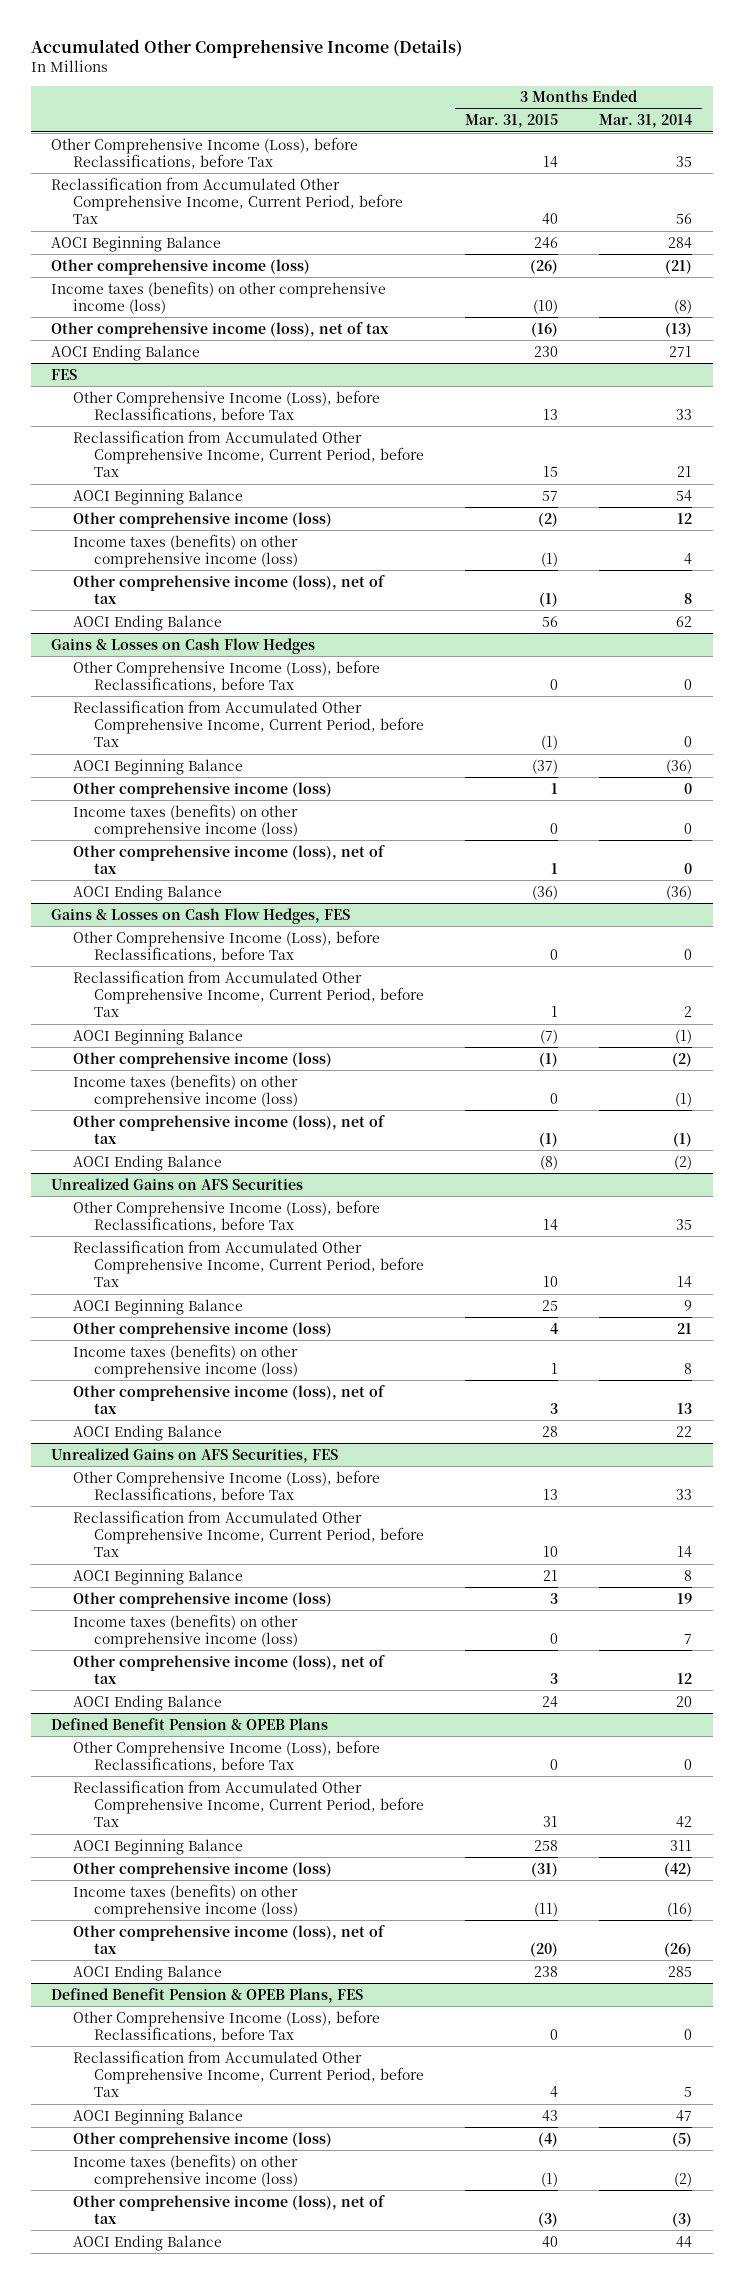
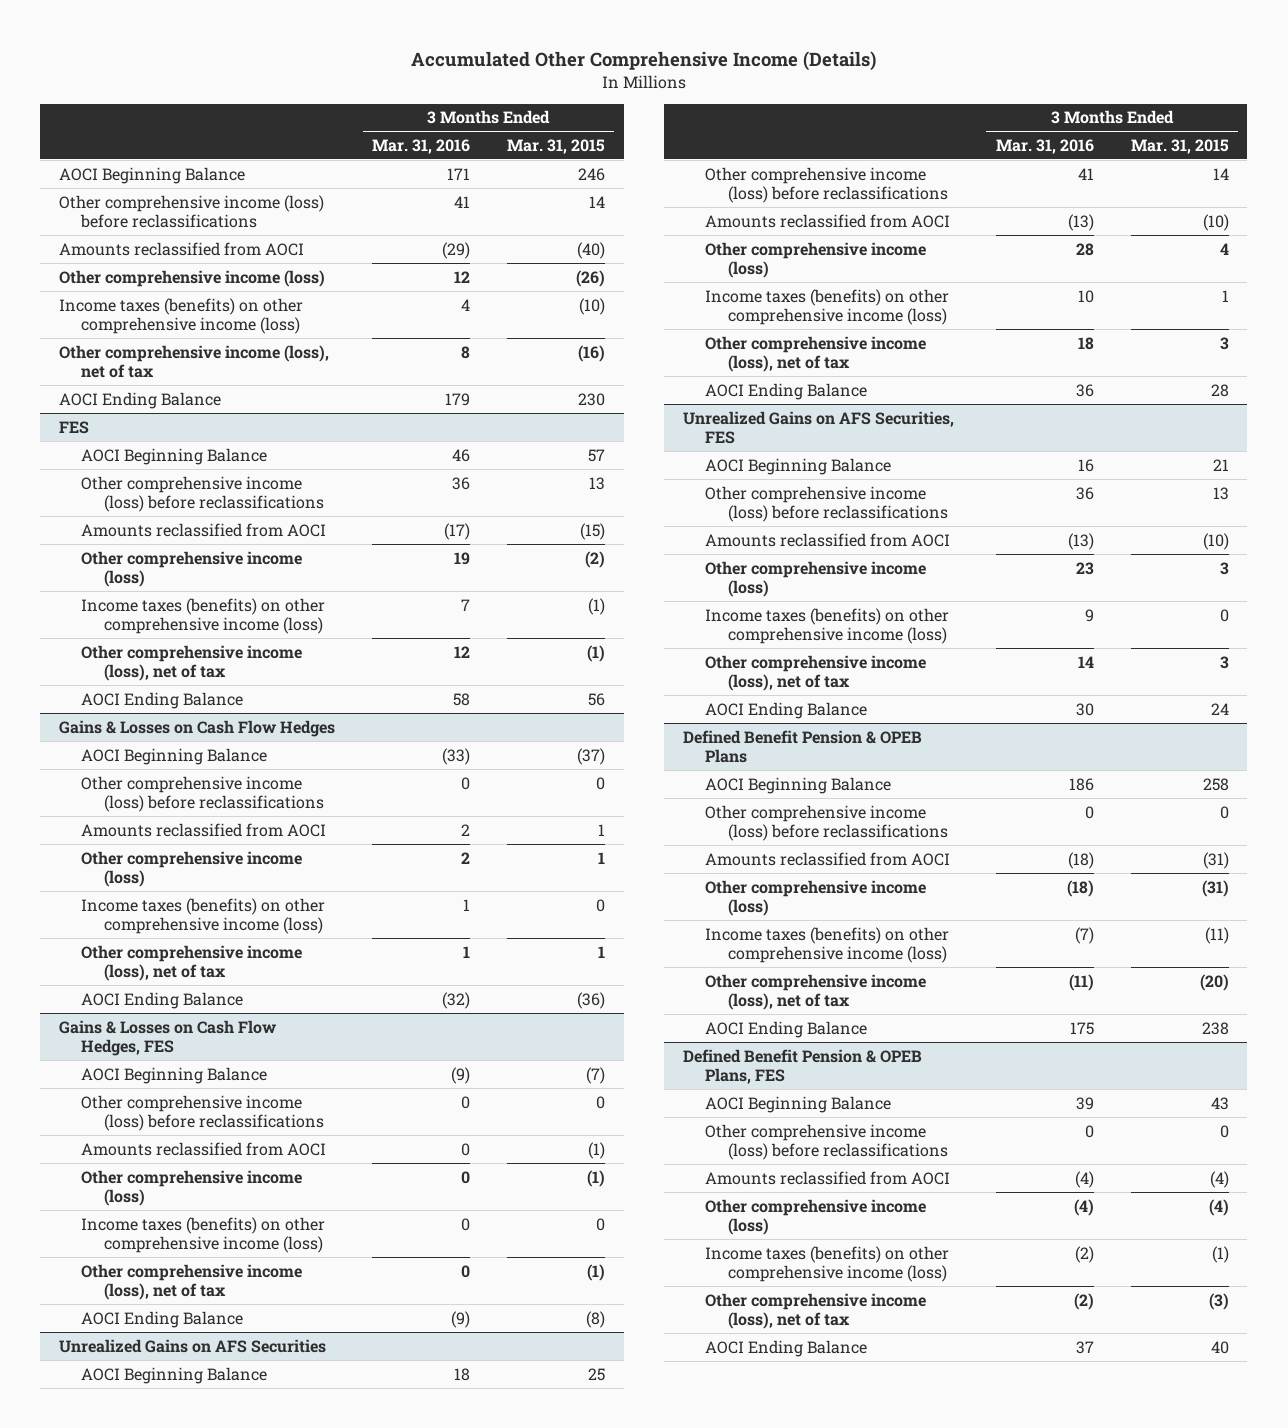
[599,114,693,129] Mar. 31, 2014 -> none
none -> [371,139,470,155] Mar. 31, 2016
[51,136,359,169] Other Comprehensive Income (Loss), before Reclassifications, before Tax -> none
[51,176,403,225] Reclassification from Accumulated Other Comprehensive Income, Current Period, before Tax -> none
none -> [58,194,324,228] Other comprehensive income (loss) before reclassifications
none -> [58,241,304,256] Amounts reclassified from AOCI
[72,389,380,422] Other Comprehensive Income (Loss), before Reclassifications, before Tax -> none
[72,429,425,478] Reclassification from Accumulated Other Comprehensive Income, Current Period, before Tax -> none
none -> [81,475,325,512] Other comprehensive income (loss) before reclassifications
none -> [81,522,327,537] Amounts reclassified from AOCI
[72,659,380,692] Other Comprehensive Income (Loss), before Reclassifications, before Tax -> none
[72,699,425,748] Reclassification from Accumulated Other Comprehensive Income, Current Period, before Tax -> none
none -> [81,775,325,812] Other comprehensive income (loss) before reclassifications
none -> [81,822,327,837] Amounts reclassified from AOCI
[72,929,380,962] Other Comprehensive Income (Loss), before Reclassifications, before Tax -> none
[72,969,425,1018] Reclassification from Accumulated Other Comprehensive Income, Current Period, before Tax -> none
none -> [81,1094,325,1131] Other comprehensive income (loss) before reclassifications
none -> [81,1141,327,1156] Amounts reclassified from AOCI
[72,1199,380,1232] Other Comprehensive Income (Loss), before Reclassifications, before Tax -> none
[72,1239,425,1288] Reclassification from Accumulated Other Comprehensive Income, Current Period, before Tax -> none
none -> [705,166,948,203] Other comprehensive income (loss) before reclassifications
none -> [705,213,951,228] Amounts reclassified from AOCI
[72,1469,380,1502] Other Comprehensive Income (Loss), before Reclassifications, before Tax -> none
[72,1509,425,1558] Reclassification from Accumulated Other Comprehensive Income, Current Period, before Tax -> none
none -> [705,485,948,522] Other comprehensive income (loss) before reclassifications
none -> [705,532,951,547] Amounts reclassified from AOCI
[72,1739,380,1772] Other Comprehensive Income (Loss), before Reclassifications, before Tax -> none
[72,1779,425,1828] Reclassification from Accumulated Other Comprehensive Income, Current Period, before Tax -> none
none -> [705,804,948,841] Other comprehensive income (loss) before reclassifications
none -> [705,851,951,866] Amounts reclassified from AOCI
[72,2009,380,2042] Other Comprehensive Income (Loss), before Reclassifications, before Tax -> none
[72,2049,425,2098] Reclassification from Accumulated Other Comprehensive Income, Current Period, before Tax -> none
none -> [705,1123,948,1160] Other comprehensive income (loss) before reclassifications
none -> [705,1170,951,1185] Amounts reclassified from AOCI

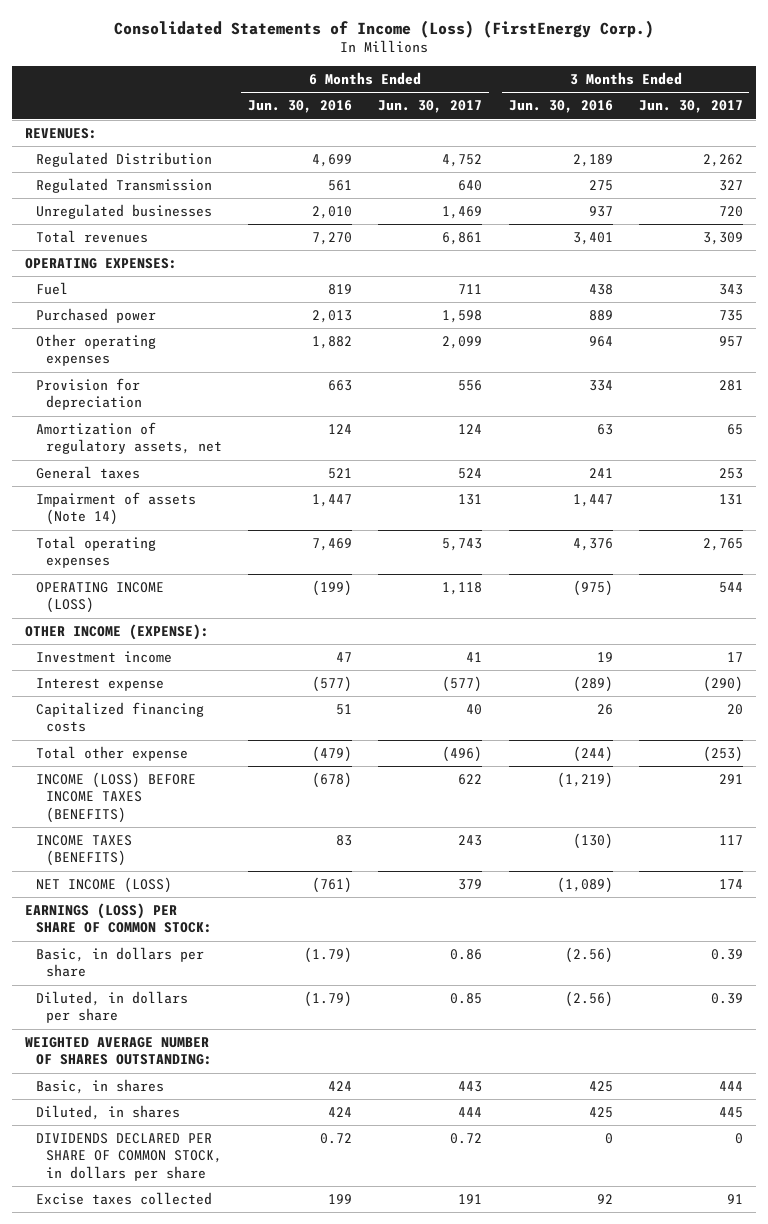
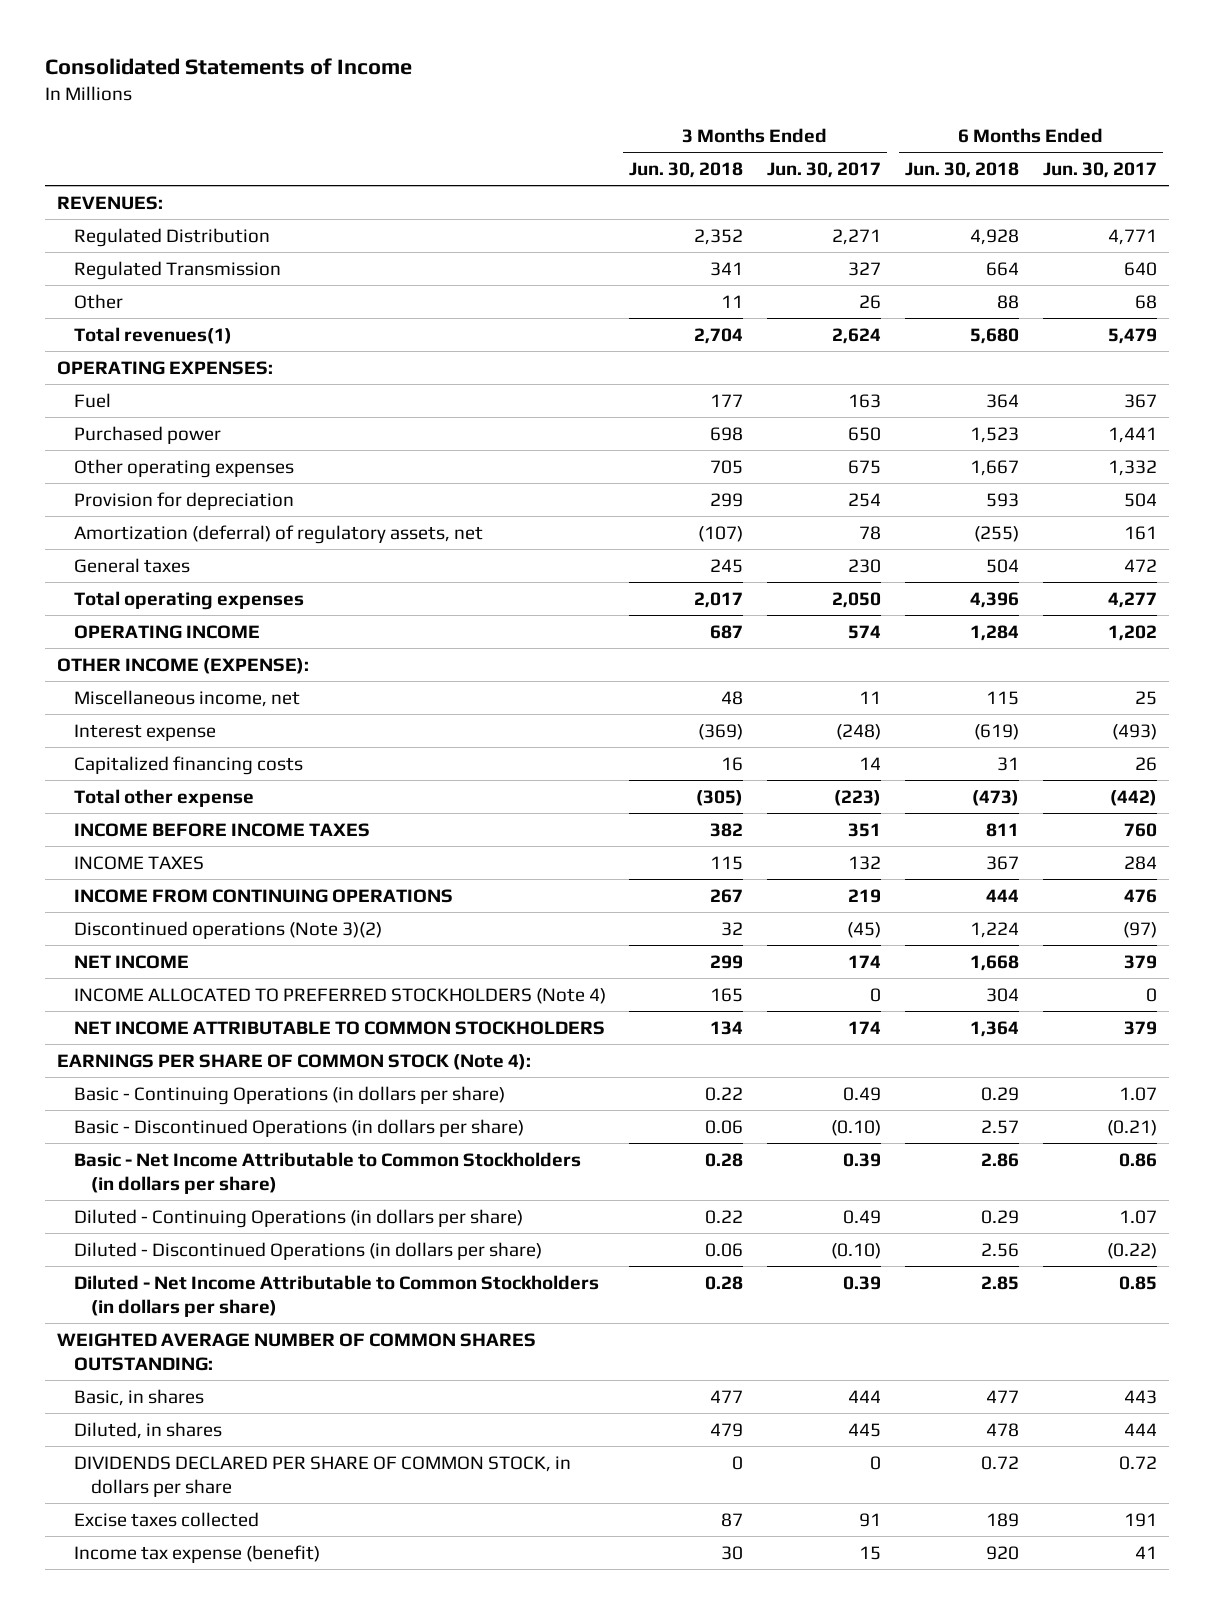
[114,19,655,38] Consolidated Statements of Income (Loss) (FirstEnergy Corp.) -> [44,58,412,76] Consolidated Statements of Income
[247,100,352,114] Jun. 30, 2016 -> none
[508,100,613,114] Jun. 30, 2016 -> none
none -> [629,162,744,179] Jun. 30, 2018
none -> [905,162,1020,179] Jun. 30, 2018
[442,153,483,167] 4,752 -> [1107,228,1157,245] 4,771
[702,153,743,167] 2,262 -> [832,228,882,245] 2,271
[35,203,212,219] Unregulated businesses -> none
none -> [73,293,123,309] Other
[35,229,148,243] Total revenues -> [73,326,232,344] Total revenues(1)
[442,231,483,245] 6,861 -> [1107,327,1157,344] 5,479
[702,231,743,245] 3,309 -> [832,327,882,344] 2,624
[35,491,196,526] Impairment of assets (Note 14) -> none
[458,283,483,294] 711 -> [1123,393,1157,408] 367
[718,283,743,295] 343 -> [848,393,882,408] 163
[442,309,483,323] 1,598 -> [1107,426,1157,443] 1,441
[718,309,743,321] 735 -> [848,426,882,441] 650
[442,335,483,349] 2,099 -> [1107,459,1157,476] 1,332
[718,335,743,347] 957 -> [848,459,882,474] 675
[458,379,483,391] 556 -> [1123,492,1157,507] 504
[718,379,743,391] 281 -> [848,492,882,507] 254
[35,421,222,455] Amortization of regulatory assets, net -> [73,524,483,544] Amortization (deferral) of regulatory assets, net
[458,423,483,434] 124 -> [1123,525,1157,540] 161
[726,423,743,435] 65 -> [859,525,882,540] 78
[458,467,483,479] 524 -> [1123,558,1157,572] 472
[718,467,743,479] 253 -> [848,558,882,573] 230
[442,537,483,551] 5,743 -> [1107,591,1157,608] 4,277
[702,537,743,551] 2,765 -> [832,591,882,608] 2,050
[35,581,164,614] OPERATING INCOME (LOSS) -> [73,624,260,639] OPERATING INCOME
[442,581,483,595] 1,118 -> [1107,624,1157,641] 1,202
[718,581,743,593] 544 -> [848,624,882,639] 574
[35,650,172,663] Investment income -> none
none -> [73,689,300,707] Miscellaneous income, net
[442,675,483,692] (577) -> [1111,723,1157,740] (493)
[702,675,743,692] (290) -> [836,723,882,740] (248)
[466,703,483,715] 40 -> [1134,756,1157,771] 26
[726,703,743,715] 20 -> [859,756,882,770] 14
[442,745,483,762] (496) -> [1109,789,1157,806] (442)
[702,745,743,762] (253) -> [834,789,882,806] (223)
[35,771,196,824] INCOME (LOSS) BEFORE INCOME TAXES (BENEFITS) -> [73,822,370,837] INCOME BEFORE INCOME TAXES
[458,773,483,785] 622 -> [1123,822,1157,837] 760
[718,773,743,784] 291 -> [848,822,882,837] 351
[35,834,132,867] INCOME TAXES (BENEFITS) -> [73,855,204,870] INCOME TAXES
[458,834,483,846] 243 -> [1123,855,1157,870] 284
[718,834,743,845] 117 -> [848,855,882,870] 132
none -> [73,888,453,903] INCOME FROM CONTINUING OPERATIONS
none -> [73,920,382,939] Discontinued operations (Note 3)(2)
[35,876,172,893] NET INCOME (LOSS) -> [73,954,189,969] NET INCOME
none -> [73,987,606,1004] INCOME ALLOCATED TO PREFERRED STOCKHOLDERS (Note 4)
none -> [73,1020,605,1035] NET INCOME ATTRIBUTABLE TO COMMON STOCKHOLDERS
[25,902,212,934] EARNINGS (LOSS) PER SHARE OF COMMON STOCK: -> [56,1053,531,1070] EARNINGS PER SHARE OF COMMON STOCK (Note 4):
none -> [73,1085,505,1105] Basic - Continuing Operations (in dollars per share)
none -> [73,1118,524,1137] Basic - Discontinued Operations (in dollars per share)
[35,946,204,978] Basic, in dollars per share -> [73,1151,581,1194] Basic - Net Income Attributable to Common Stockholders (in dollars per share)
none -> [73,1208,523,1228] Diluted - Continuing Operations (in dollars per share)
none -> [73,1241,542,1260] Diluted - Discontinued Operations (in dollars per share)
[35,990,188,1024] Diluted, in dollars per share -> [73,1274,599,1317] Diluted - Net Income Attributable to Common Stockholders (in dollars per share)
[25,1036,212,1066] WEIGHTED AVERAGE NUMBER OF SHARES OUTSTANDING: -> [56,1332,536,1371] WEIGHTED AVERAGE NUMBER OF COMMON SHARES OUTSTANDING:
none -> [73,1544,320,1563] Income tax expense (benefit)

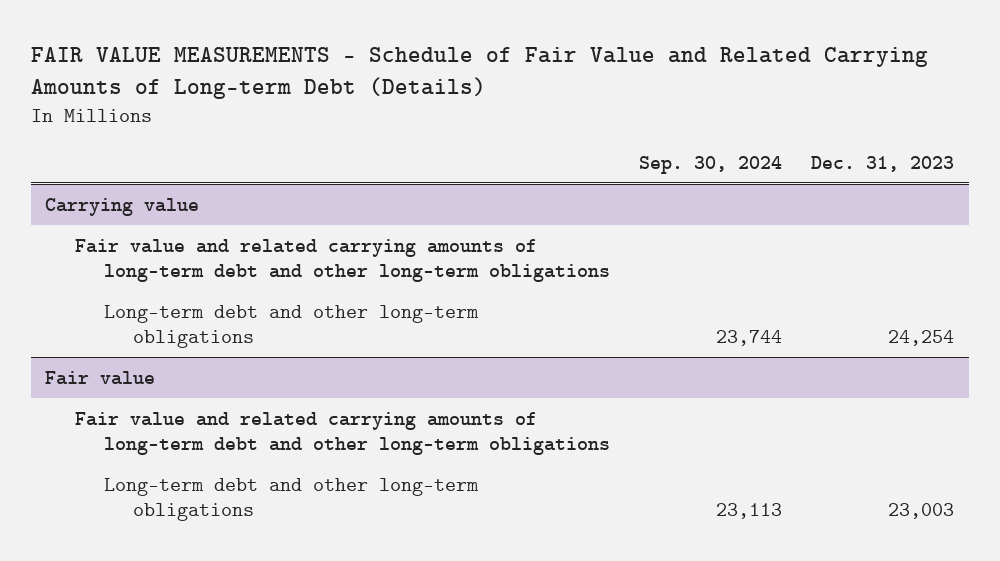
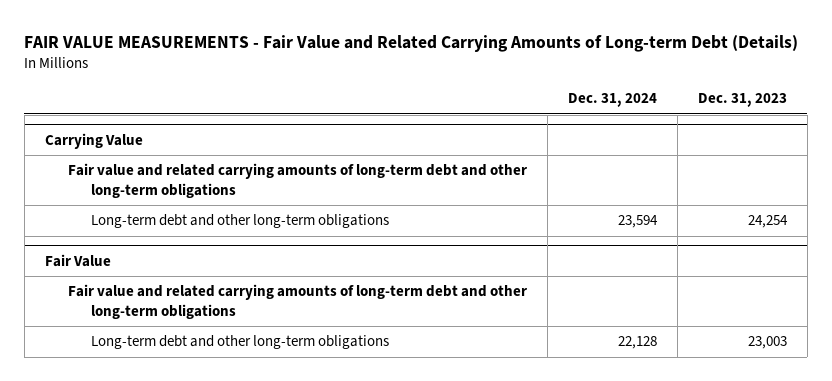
[30,47,928,100] FAIR VALUE MEASUREMENTS - Schedule of Fair Value and Related Carrying Amounts of Long-term Debt (Details) -> [24,34,799,52] FAIR VALUE MEASUREMENTS - Fair Value and Related Carrying Amounts of Long-term Debt (Details)
[639,155,783,174] Sep. 30, 2024 -> none
none -> [567,93,657,108] Dec. 31, 2024
[45,197,200,216] Carrying value -> [44,133,143,150] Carrying Value
[45,370,156,385] Fair value -> [44,254,111,268] Fair Value

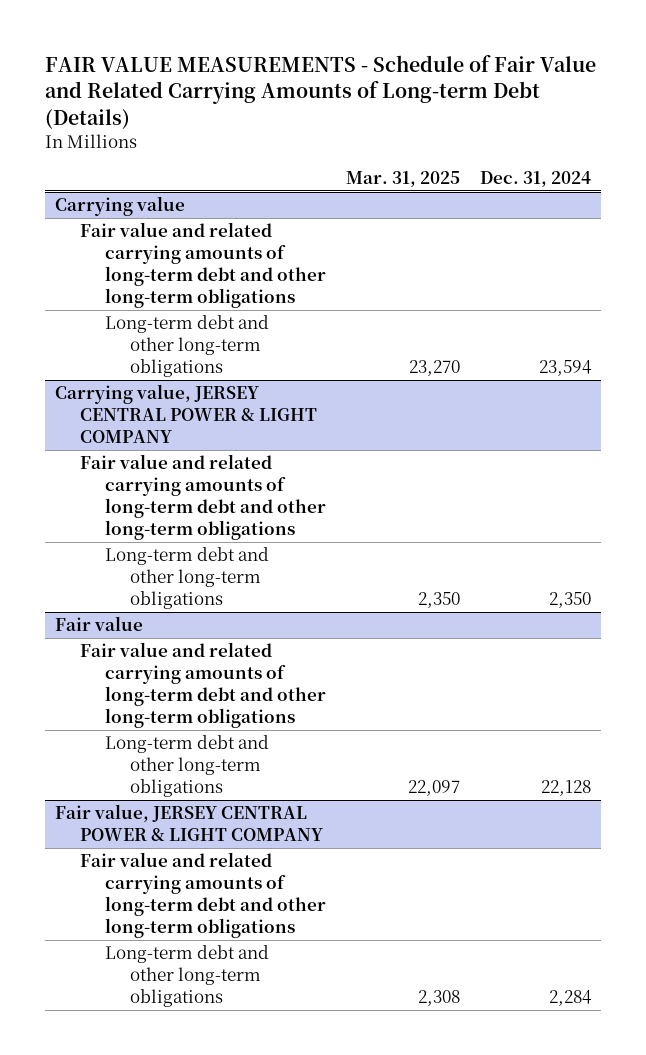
[24,34,799,52] FAIR VALUE MEASUREMENTS - Fair Value and Related Carrying Amounts of Long-term Debt (Details) -> [45,54,597,129] FAIR VALUE MEASUREMENTS - Schedule of Fair Value and Related Carrying Amounts of Long-term Debt (Details)
[697,93,787,108] Dec. 31, 2023 -> none
none -> [346,171,461,188] Mar. 31, 2025
[44,133,143,150] Carrying Value -> [55,196,186,217] Carrying value
[44,254,111,268] Fair Value -> none
none -> [55,384,318,443] Carrying value, JERSEY CENTRAL POWER & LIGHT COMPANY
none -> [105,547,270,609] Long-term debt and other long-term obligations
none -> [55,616,144,632] Fair value
none -> [80,642,327,728] Fair value and related carrying amounts of long-term debt and other long-term obligations
none -> [55,804,324,842] Fair value, JERSEY CENTRAL POWER & LIGHT COMPANY
none -> [80,852,327,938] Fair value and related carrying amounts of long-term debt and other long-term obligations
none -> [105,945,270,1007] Long-term debt and other long-term obligations

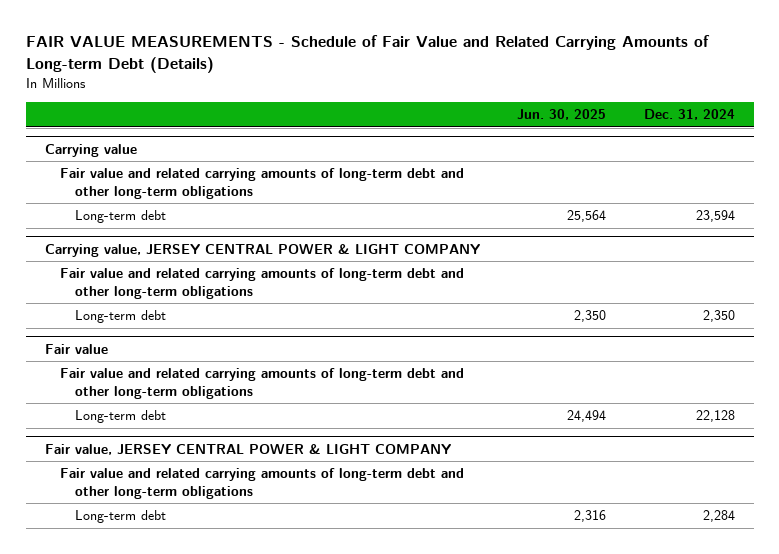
[346,171,461,188] Mar. 31, 2025 -> none
none -> [517,109,607,121] Jun. 30, 2025
[105,315,270,377] Long-term debt and other long-term obligations -> [75,210,167,224] Long-term debt
[105,547,270,609] Long-term debt and other long-term obligations -> [75,310,167,324] Long-term debt
[105,735,270,797] Long-term debt and other long-term obligations -> [75,410,167,424] Long-term debt
[105,945,270,1007] Long-term debt and other long-term obligations -> [75,510,167,524] Long-term debt

